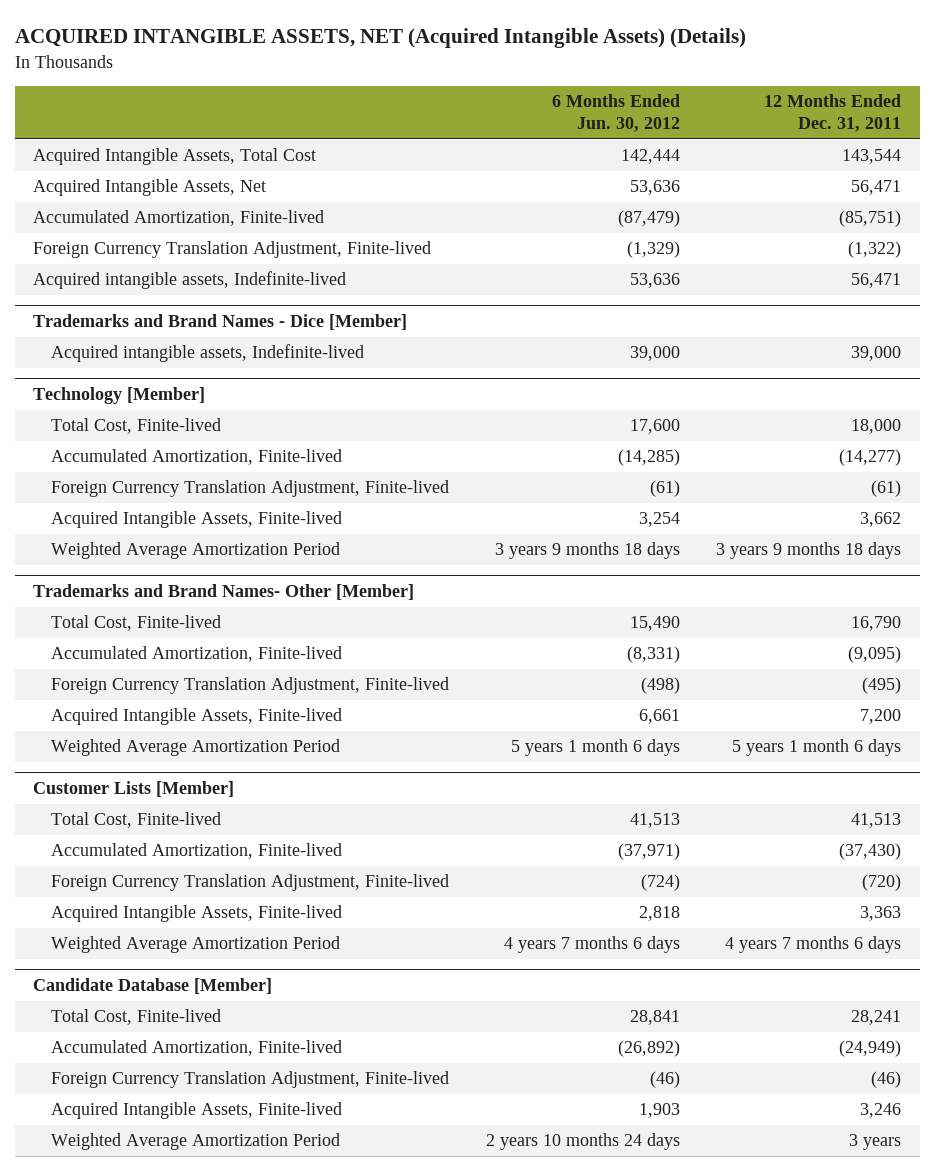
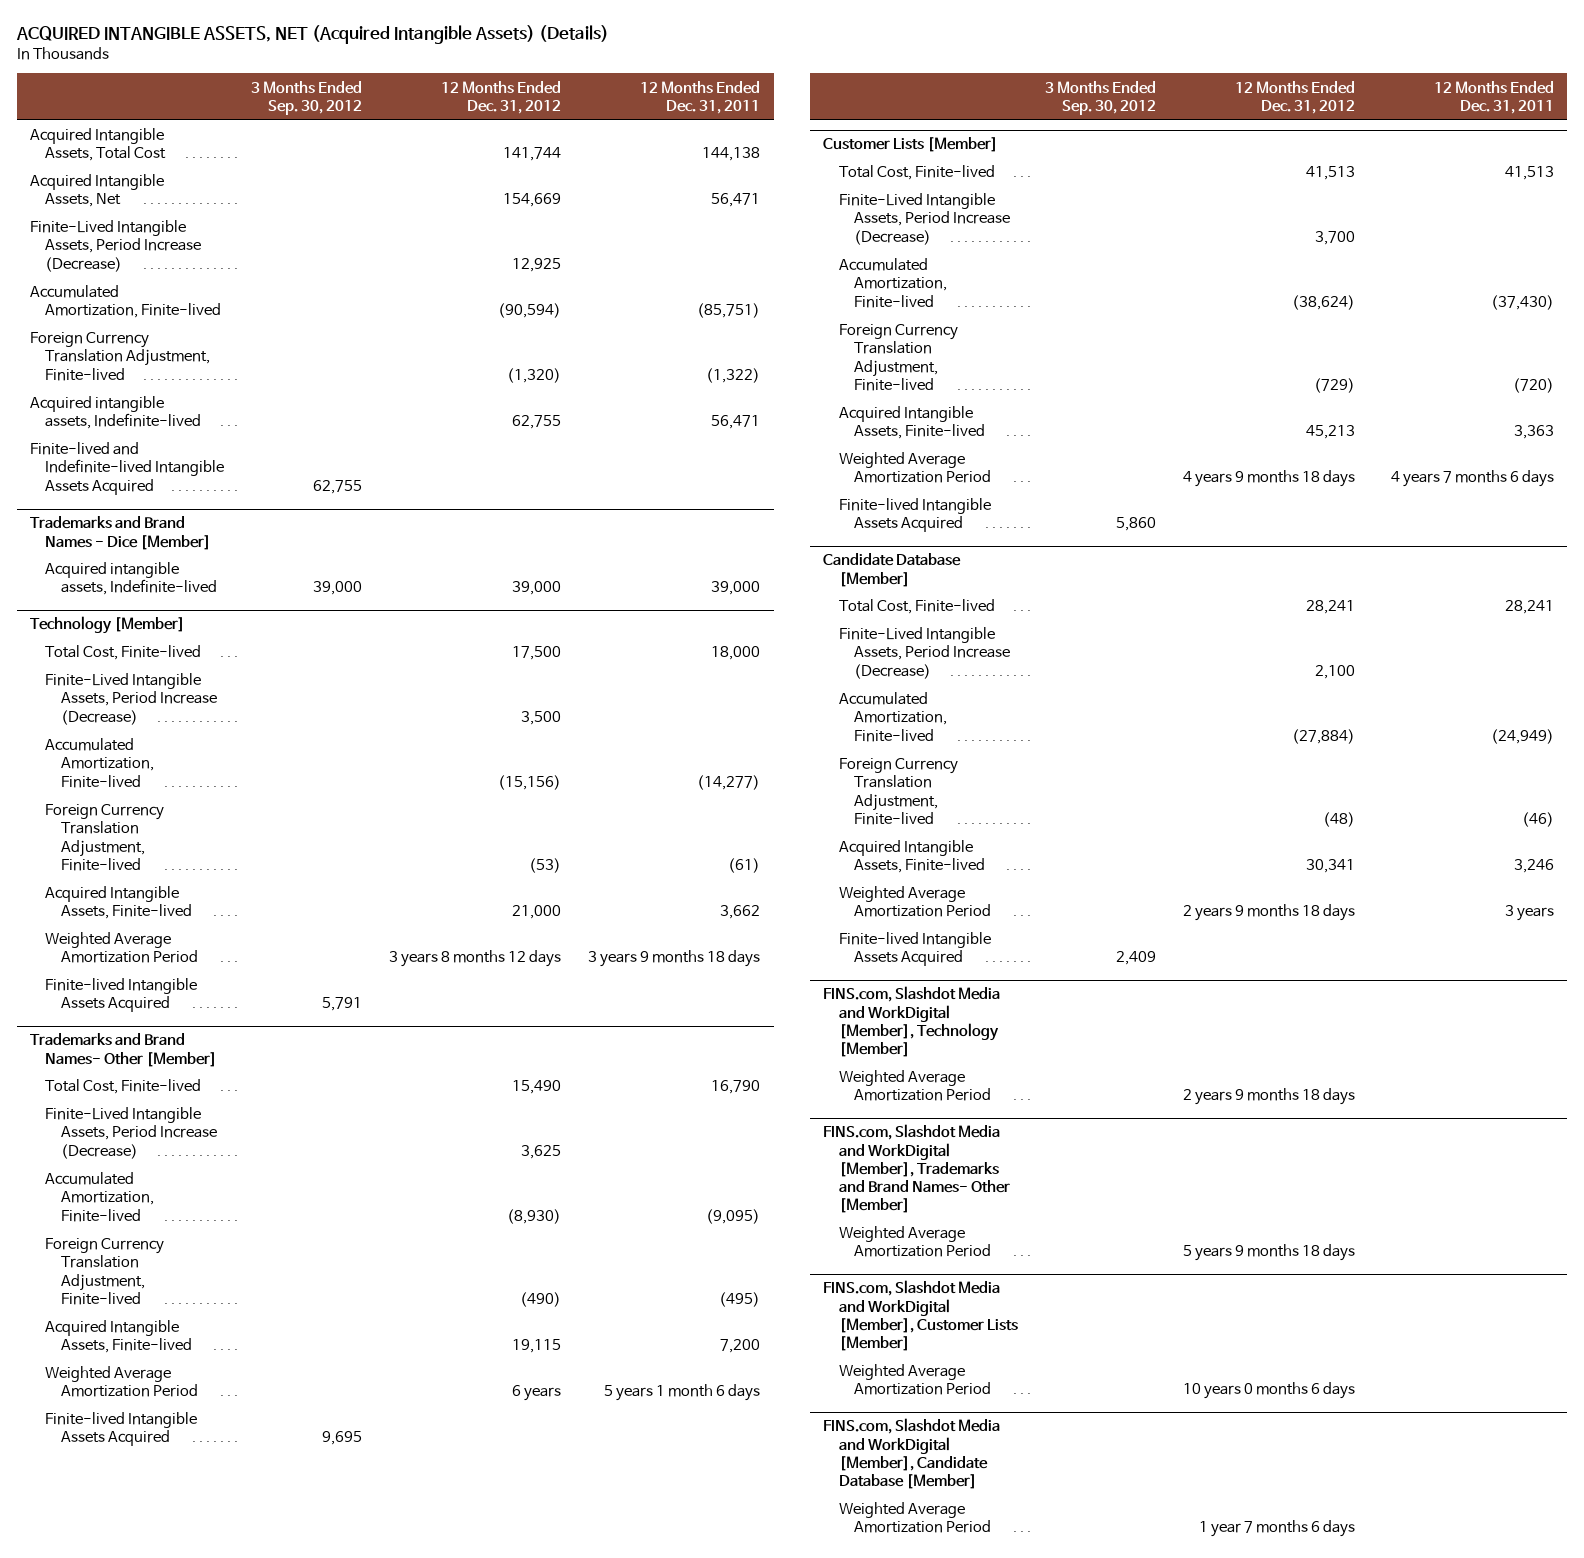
[551,94,680,132] 6 Months Ended Jun. 30, 2012 -> none
none -> [251,80,363,115] 3 Months Ended Sep. 30, 2012
none -> [441,80,562,114] 12 Months Ended Dec. 31, 2012
[842,149,902,165] 143,544 -> [702,147,761,162] 144,138
none -> [30,220,202,272] Finite-Lived Intangible Assets, Period Increase (Decrease)
none -> [30,442,225,495] Finite-lived and Indefinite-lived Intangible Assets Acquired
none -> [45,673,217,725] Finite-Lived Intangible Assets, Period Increase (Decrease)
none -> [45,978,198,1013] Finite-lived Intangible Assets Acquired
none -> [45,1107,217,1159] Finite-Lived Intangible Assets, Period Increase (Decrease)
none -> [45,1412,198,1447] Finite-lived Intangible Assets Acquired
none -> [838,193,1011,245] Finite-Lived Intangible Assets, Period Increase (Decrease)
none -> [838,498,991,533] Finite-lived Intangible Assets Acquired
none -> [838,627,1011,679] Finite-Lived Intangible Assets, Period Increase (Decrease)
none -> [838,932,991,967] Finite-lived Intangible Assets Acquired
none -> [823,986,1001,1057] FINS.com, Slashdot Media and WorkDigital [Member], Technology [Member]
none -> [838,1070,992,1102] Weighted Average Amortization Period
none -> [823,1124,1010,1213] FINS.com, Slashdot Media and WorkDigital [Member], Trademarks and Brand Names- Other [Member]
none -> [838,1226,992,1258] Weighted Average Amortization Period
none -> [823,1280,1018,1351] FINS.com, Slashdot Media and WorkDigital [Member], Customer Lists [Member]
none -> [838,1364,992,1396] Weighted Average Amortization Period
none -> [823,1418,1001,1489] FINS.com, Slashdot Media and WorkDigital [Member], Candidate Database [Member]
none -> [838,1502,992,1534] Weighted Average Amortization Period

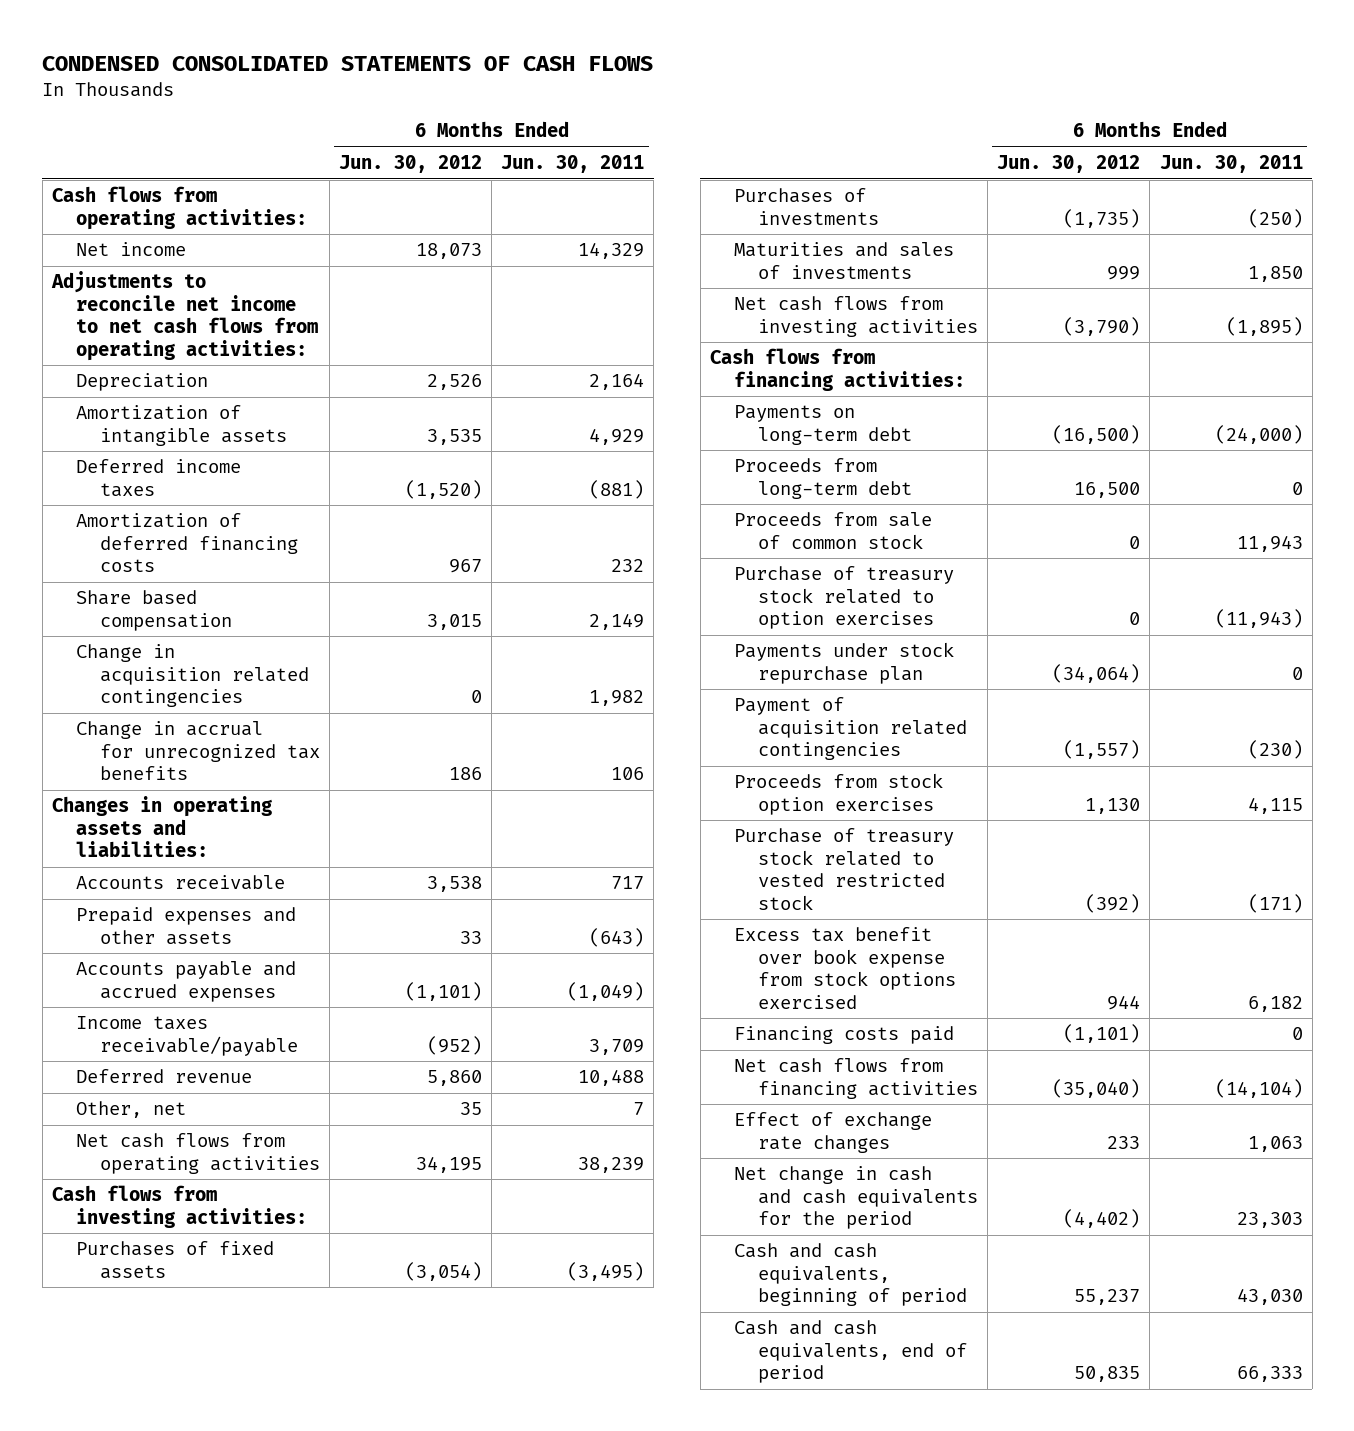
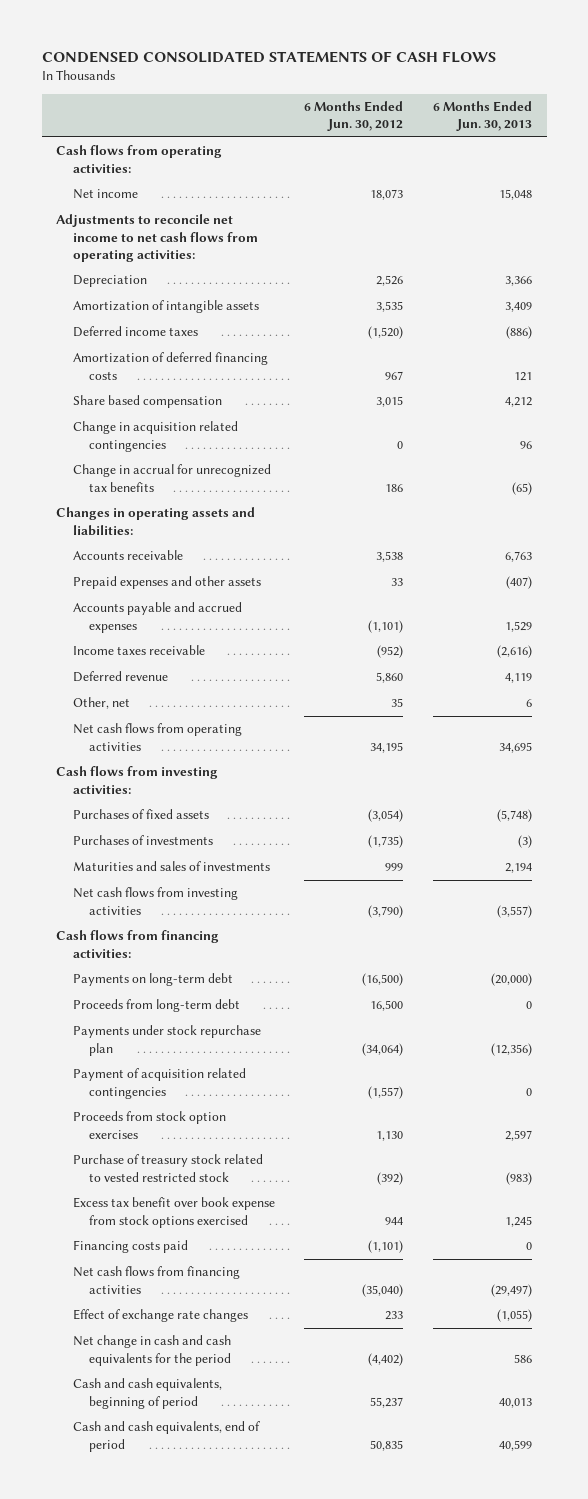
[501,155,645,174] Jun. 30, 2011 -> none
none -> [432,100,532,132] 6 Months Ended Jun. 30, 2013
[75,1016,298,1056] Income taxes receivable/payable -> [72,645,205,656] Income taxes receivable
[734,512,933,549] Proceeds from sale of common stock -> none
[734,566,955,630] Purchase of treasury stock related to option exercises -> none

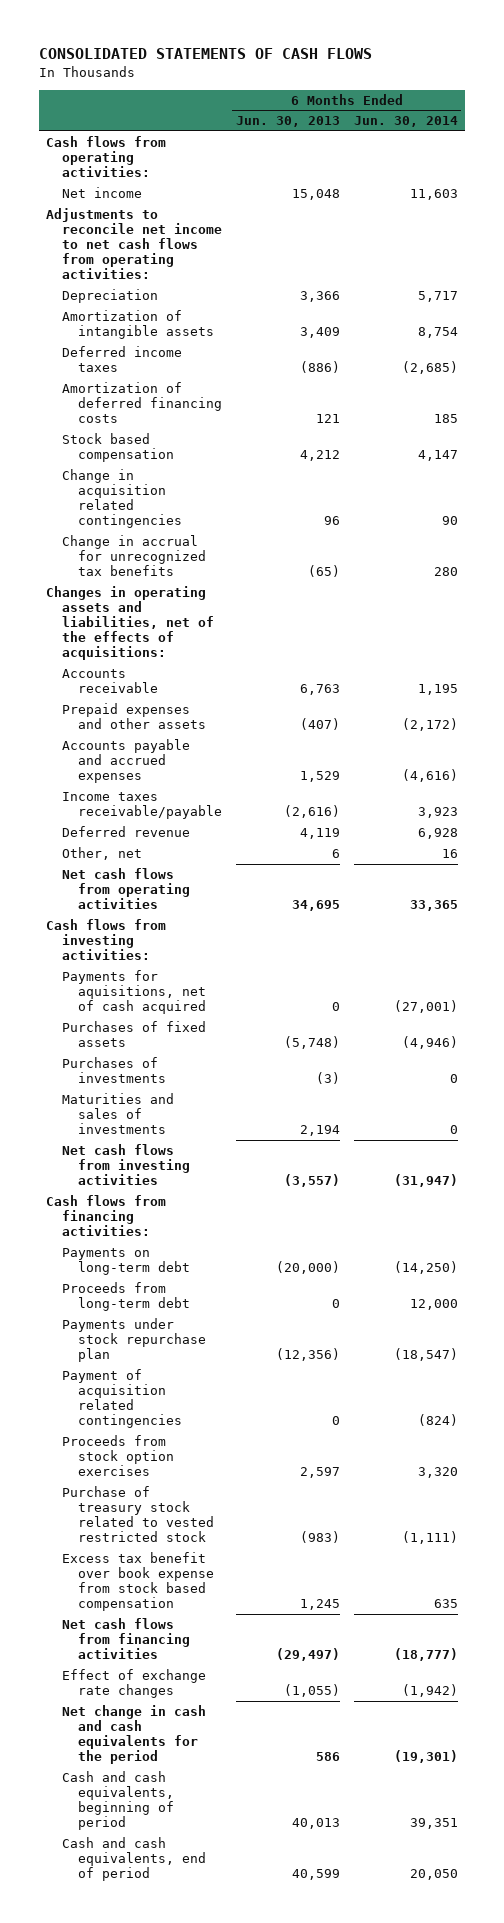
[41,51,496,64] CONDENSED CONSOLIDATED STATEMENTS OF CASH FLOWS -> [38,48,372,60] CONSOLIDATED STATEMENTS OF CASH FLOWS
[304,100,404,132] 6 Months Ended Jun. 30, 2012 -> none
none -> [353,116,458,128] Jun. 30, 2014
[72,395,222,409] Share based compensation -> [61,433,175,463] Stock based compensation
[56,507,256,536] Changes in operating assets and liabilities: -> [45,586,214,661] Changes in operating assets and liabilities, net of the effects of acquisitions:
[72,645,205,656] Income taxes receivable -> [61,792,223,820] Income taxes receivable/payable
none -> [61,970,207,1015] Payments for aquisitions, net of cash acquired
[72,1240,188,1254] Financing costs paid -> none
[72,1197,275,1228] Excess tax benefit over book expense from stock options exercised -> [61,1552,215,1612] Excess tax benefit over book expense from stock based compensation

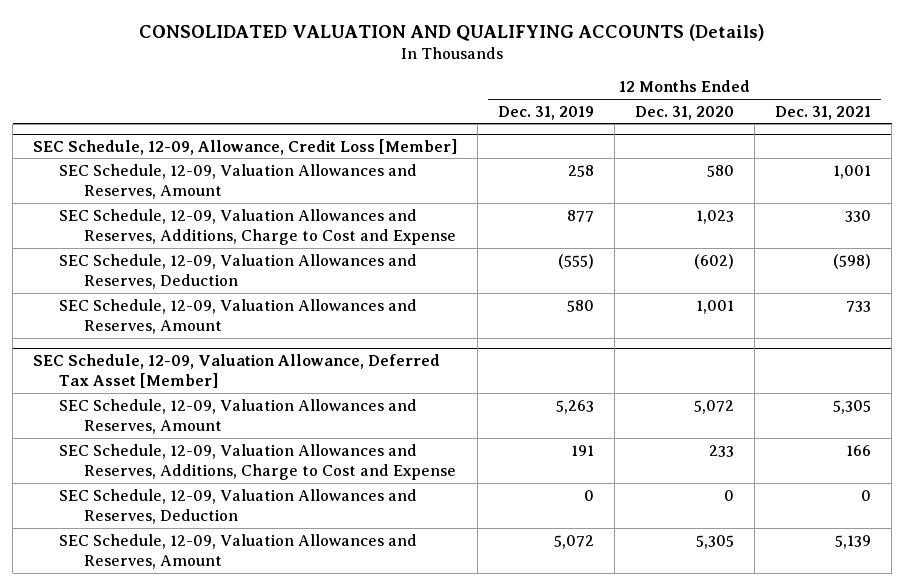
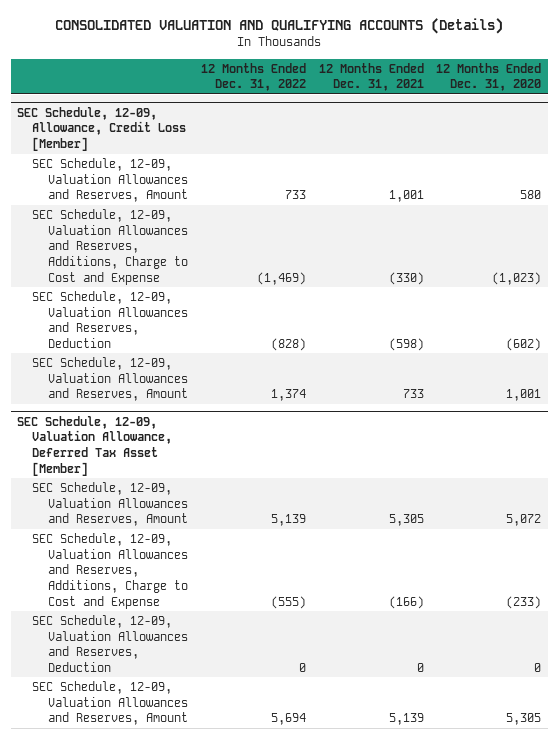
[498,105,595,120] Dec. 31, 2019 -> none
none -> [200,62,306,92] 12 Months Ended Dec. 31, 2022
[696,209,735,224] 1,023 -> [492,271,542,285] (1,023)
[845,209,872,222] 330 -> [388,271,424,285] (330)
[709,444,735,457] 233 -> [506,595,542,609] (233)
[846,444,872,456] 166 -> [388,595,424,609] (166)

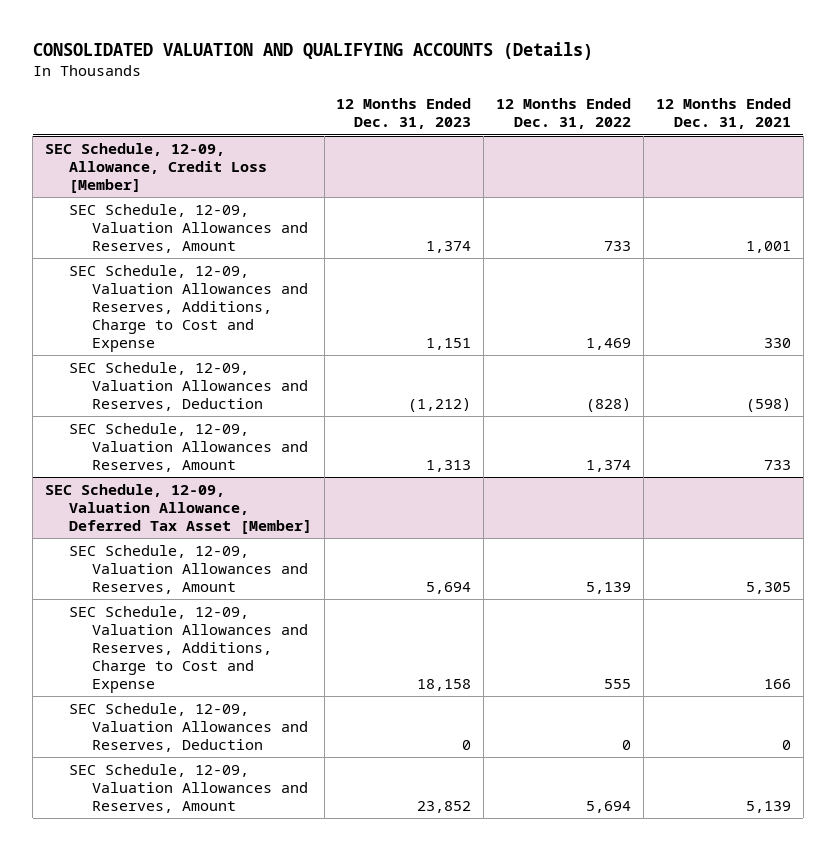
[436,62,542,92] 12 Months Ended Dec. 31, 2020 -> none
none -> [336,98,472,130] 12 Months Ended Dec. 31, 2023
[256,271,306,285] (1,469) -> [586,337,632,350] 1,469
[388,271,424,285] (330) -> [763,337,791,348] 330
[270,595,306,609] (555) -> [604,678,632,689] 555
[388,595,424,609] (166) -> [763,678,791,689] 166

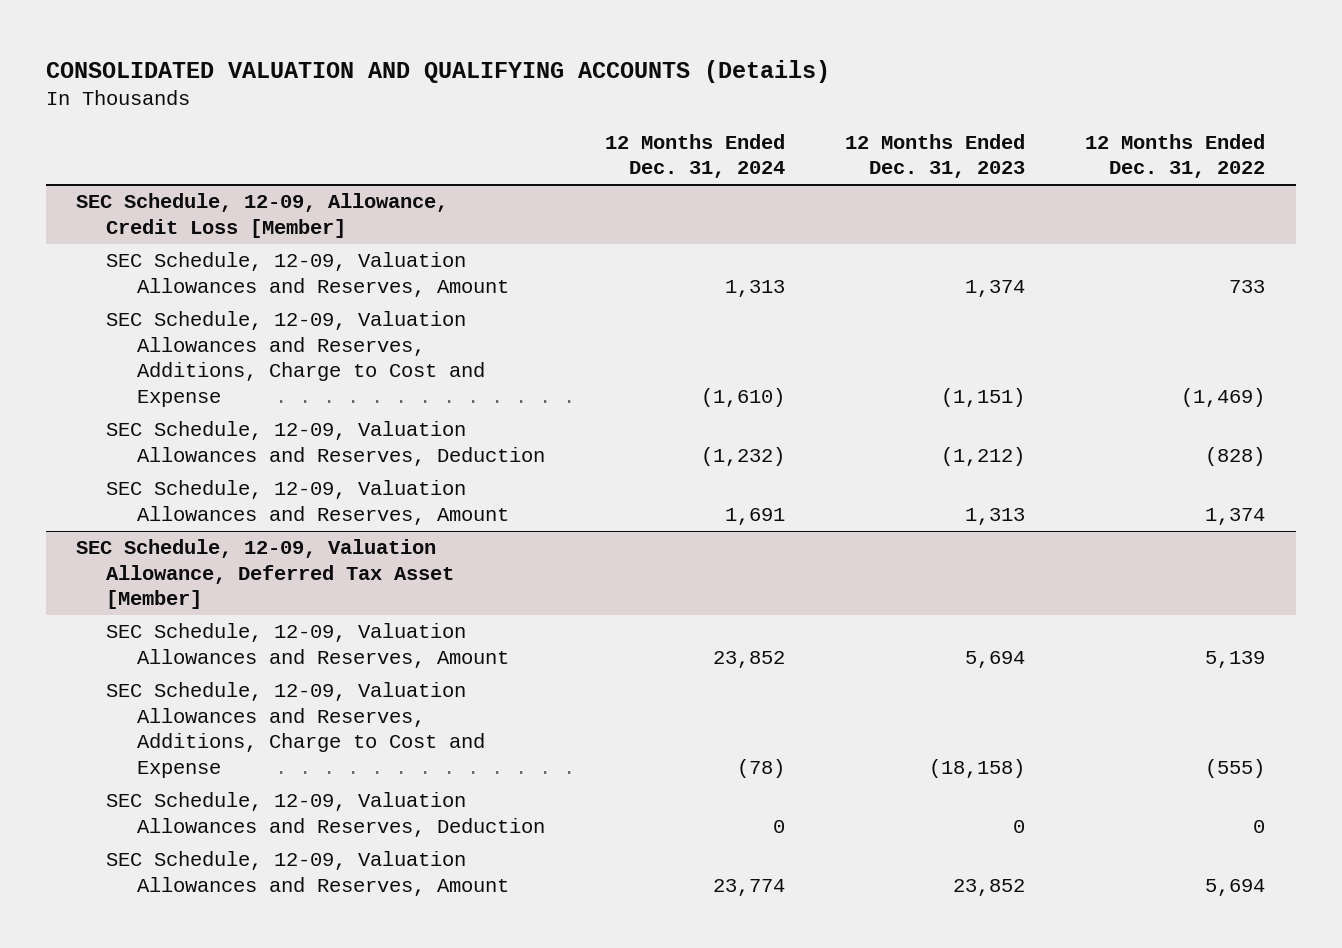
[655,98,791,130] 12 Months Ended Dec. 31, 2021 -> none
none -> [604,133,785,179] 12 Months Ended Dec. 31, 2024
[426,337,472,350] 1,151 -> [941,387,1026,407] (1,151)
[586,337,632,350] 1,469 -> [1181,387,1266,407] (1,469)
[417,678,472,691] 18,158 -> [929,758,1026,778] (18,158)
[604,678,632,689] 555 -> [1205,758,1266,778] (555)

